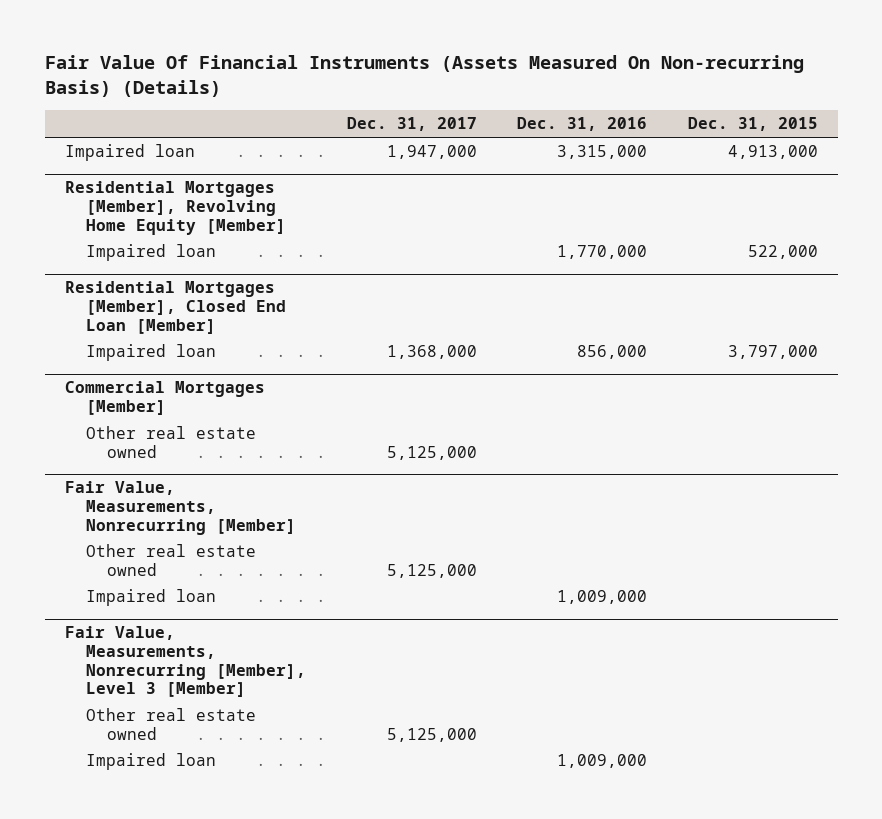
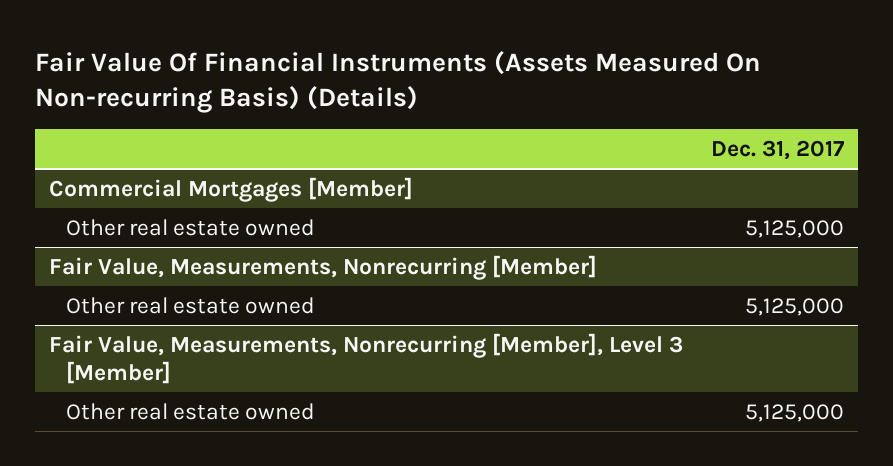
[517,117,648,132] Dec. 31, 2016 -> none
[687,117,818,132] Dec. 31, 2015 -> none
[64,144,195,162] Impaired loan -> none
[64,181,287,235] Residential Mortgages [Member], Revolving Home Equity [Member] -> none
[86,244,217,262] Impaired loan -> none
[64,281,287,334] Residential Mortgages [Member], Closed End Loan [Member] -> none
[86,344,217,362] Impaired loan -> none
[86,589,217,607] Impaired loan -> none
[86,753,217,771] Impaired loan -> none

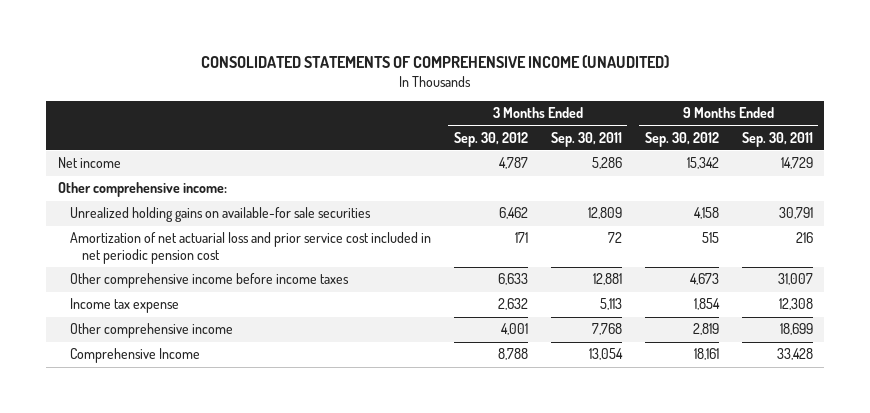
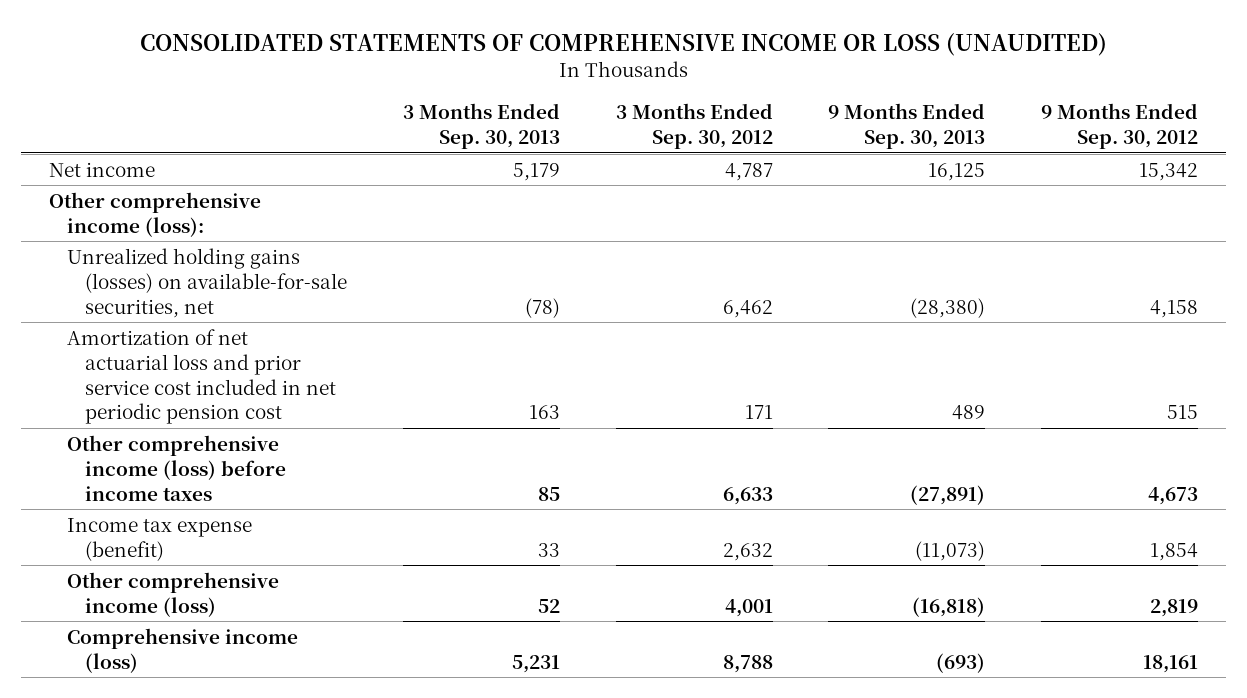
[201,55,670,69] CONSOLIDATED STATEMENTS OF COMPREHENSIVE INCOME (UNAUDITED) -> [139,33,1107,57] CONSOLIDATED STATEMENTS OF COMPREHENSIVE INCOME OR LOSS (UNAUDITED)
[550,131,622,147] Sep. 30, 2011 -> none
[741,131,813,147] Sep. 30, 2011 -> none
none -> [402,103,560,150] 3 Months Ended Sep. 30, 2013
none -> [828,103,986,150] 9 Months Ended Sep. 30, 2013
[57,182,227,198] Other comprehensive income: -> [49,191,262,237] Other comprehensive income (loss):
[69,207,371,223] Unrealized holding gains on available-for sale securities -> [67,247,347,318] Unrealized holding gains (losses) on available-for-sale securities, net
[69,273,349,289] Other comprehensive income before income taxes -> [67,434,286,501] Other comprehensive income (loss) before income taxes
[69,298,179,314] Income tax expense -> [67,517,253,561] Income tax expense (benefit)
[69,323,233,339] Other comprehensive income -> [67,571,280,617] Other comprehensive income (loss)
[69,348,200,364] Comprehensive Income -> [67,627,299,673] Comprehensive income (loss)

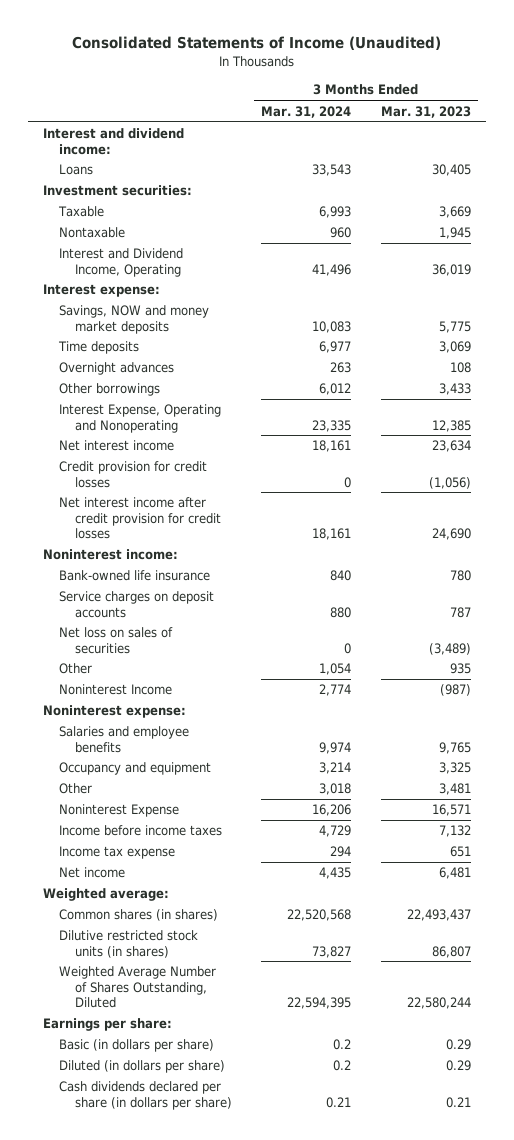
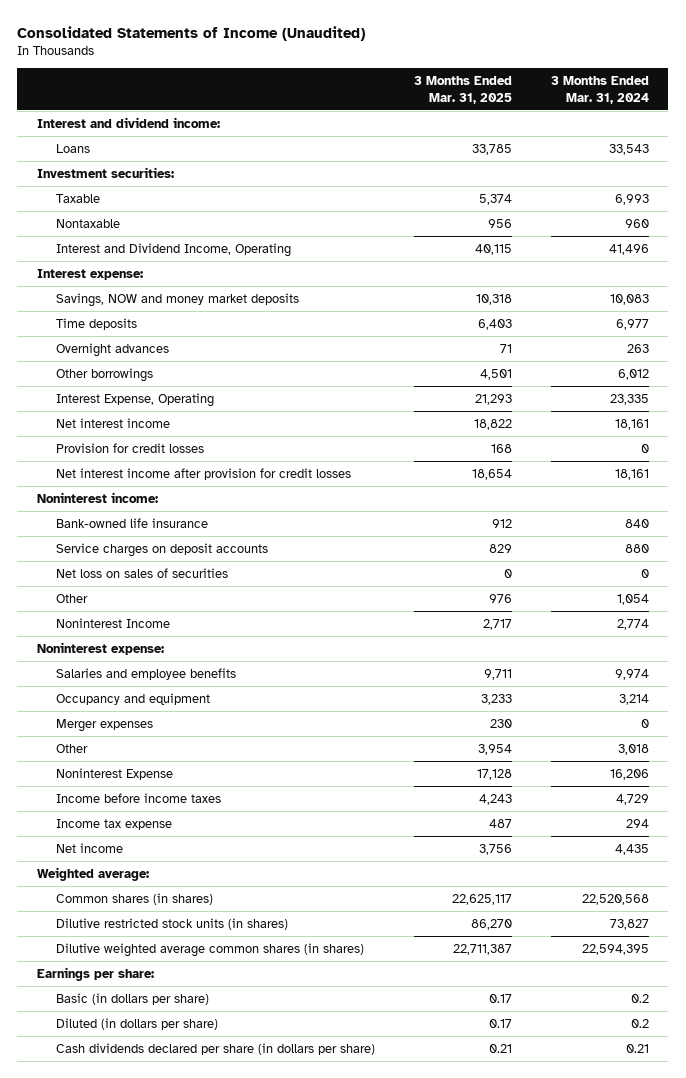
[380,105,471,118] Mar. 31, 2023 -> none
none -> [414,75,513,104] 3 Months Ended Mar. 31, 2025
[58,404,221,433] Interest Expense, Operating and Nonoperating -> [56,392,215,407] Interest Expense, Operating
[58,461,207,488] Credit provision for credit losses -> [56,442,205,453] Provision for credit losses
[58,497,221,539] Net interest income after credit provision for credit losses -> [56,467,352,480] Net interest income after provision for credit losses
none -> [56,718,154,732] Merger expenses
[58,966,216,1008] Weighted Average Number of Shares Outstanding, Diluted -> [56,942,365,957] Dilutive weighted average common shares (in shares)

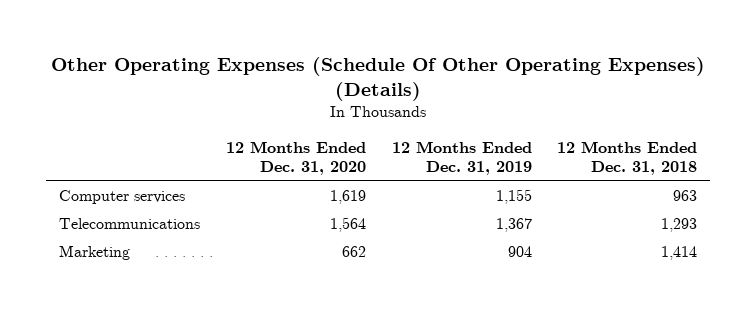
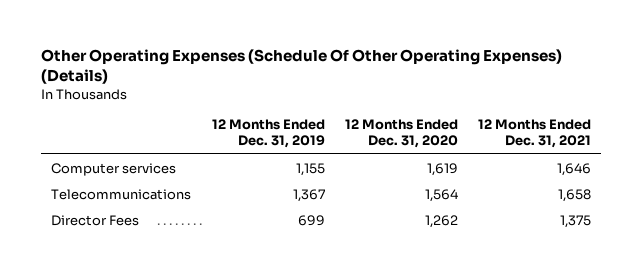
[557,140,698,176] 12 Months Ended Dec. 31, 2018 -> none
none -> [478,118,592,149] 12 Months Ended Dec. 31, 2021
[59,245,131,261] Marketing -> none
none -> [51,214,140,226] Director Fees

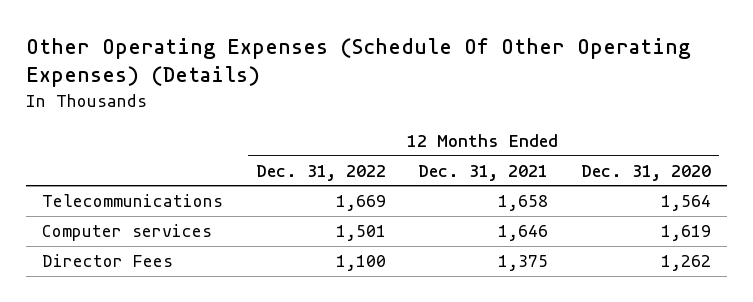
[211,118,325,149] 12 Months Ended Dec. 31, 2019 -> none
none -> [255,164,386,181] Dec. 31, 2022
[51,162,177,176] Computer services -> [42,224,213,242] Computer services

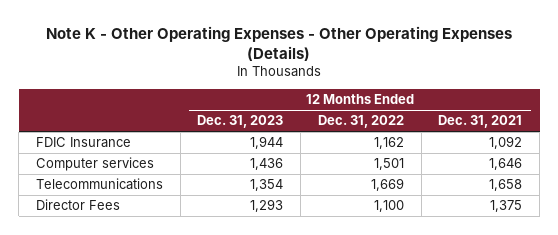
[25,38,691,88] Other Operating Expenses (Schedule Of Other Operating Expenses) (Details) -> [46,25,513,61] Note K - Other Operating Expenses - Other Operating Expenses (Details)
[581,164,712,181] Dec. 31, 2020 -> none
none -> [197,115,284,129] Dec. 31, 2023
none -> [35,137,131,149] FDIC Insurance
[42,194,224,208] Telecommunications -> [35,178,163,191] Telecommunications

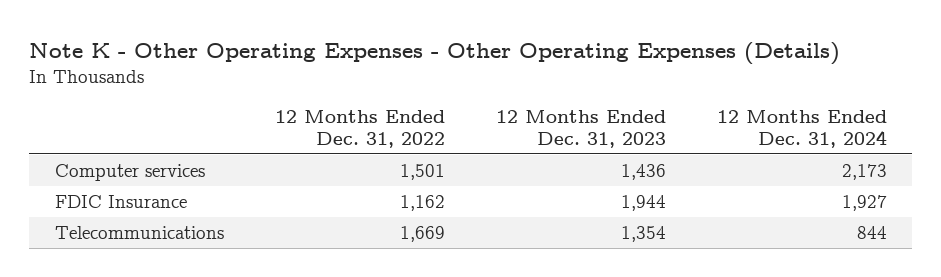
[438,115,523,129] Dec. 31, 2021 -> none
none -> [716,110,887,148] 12 Months Ended Dec. 31, 2024
[35,137,131,149] FDIC Insurance -> [54,194,187,208] FDIC Insurance
[35,199,120,211] Director Fees -> none

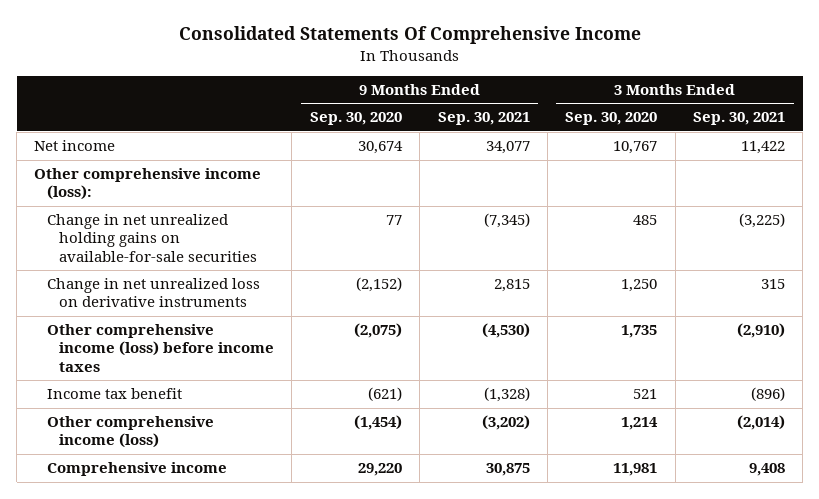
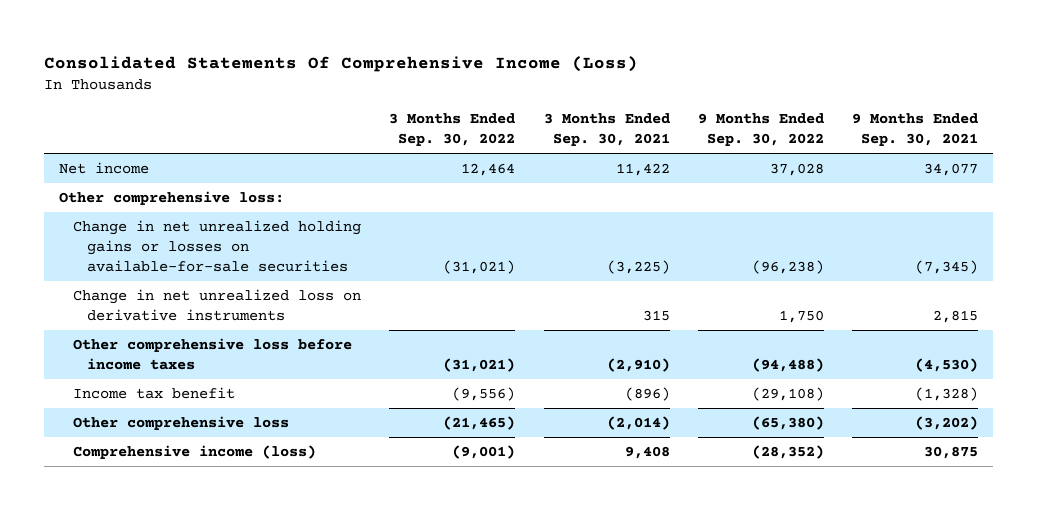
[178,26,641,45] Consolidated Statements Of Comprehensive Income -> [44,56,639,73] Consolidated Statements Of Comprehensive Income (Loss)
[309,112,402,126] Sep. 30, 2020 -> none
[565,112,658,126] Sep. 30, 2020 -> none
none -> [389,113,516,146] 3 Months Ended Sep. 30, 2022
none -> [697,113,824,146] 9 Months Ended Sep. 30, 2022
[34,168,262,201] Other comprehensive income (loss): -> [58,190,284,205] Other comprehensive loss:
[46,214,258,262] Change in net unrealized holding gains on available-for-sale securities -> [72,219,361,272] Change in net unrealized holding gains or losses on available-for-sale securities
[46,324,275,372] Other comprehensive income (loss) before income taxes -> [72,337,352,370] Other comprehensive loss before income taxes
[46,416,214,449] Other comprehensive income (loss) -> [72,415,289,430] Other comprehensive loss
[46,462,227,477] Comprehensive income -> [72,444,316,459] Comprehensive income (loss)

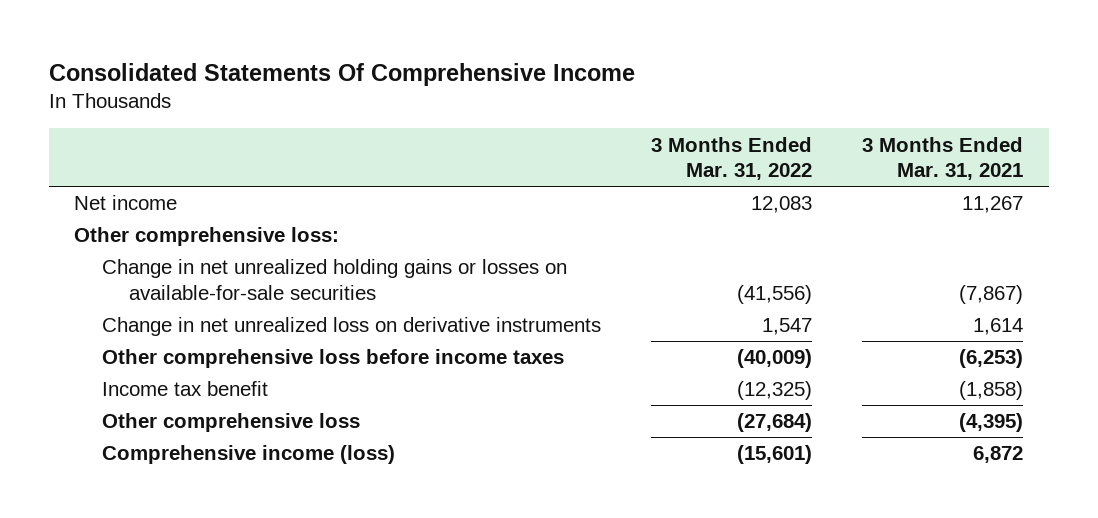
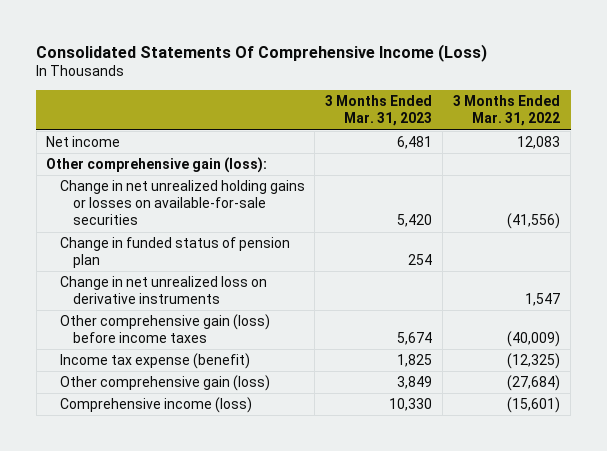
[49,62,636,86] Consolidated Statements Of Comprehensive Income -> [36,43,488,62] Consolidated Statements Of Comprehensive Income (Loss)
[862,136,1024,181] 3 Months Ended Mar. 31, 2021 -> none
none -> [325,95,433,127] 3 Months Ended Mar. 31, 2023
[74,227,340,247] Other comprehensive loss: -> [46,157,268,174] Other comprehensive gain (loss):
none -> [59,237,290,269] Change in funded status of pension plan
[101,349,564,369] Other comprehensive loss before income taxes -> [59,314,270,344] Other comprehensive gain (loss) before income taxes
[101,381,268,397] Income tax benefit -> [59,353,250,370] Income tax expense (benefit)
[101,413,360,433] Other comprehensive loss -> [59,375,270,392] Other comprehensive gain (loss)

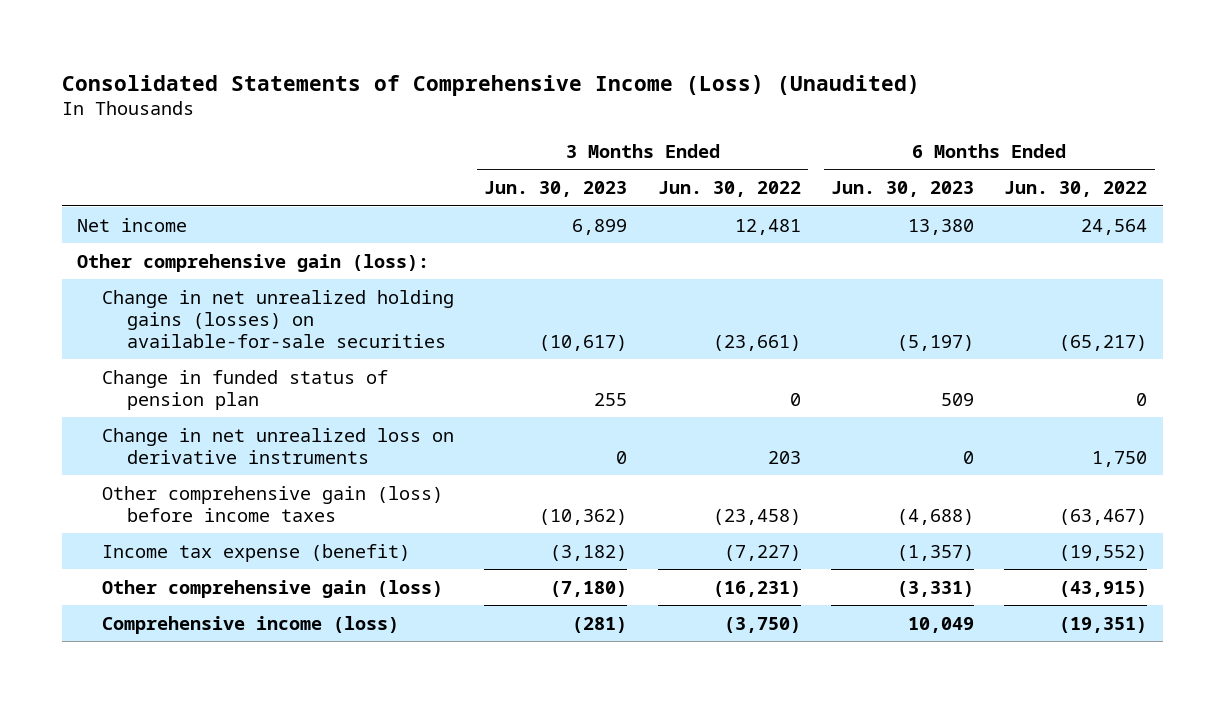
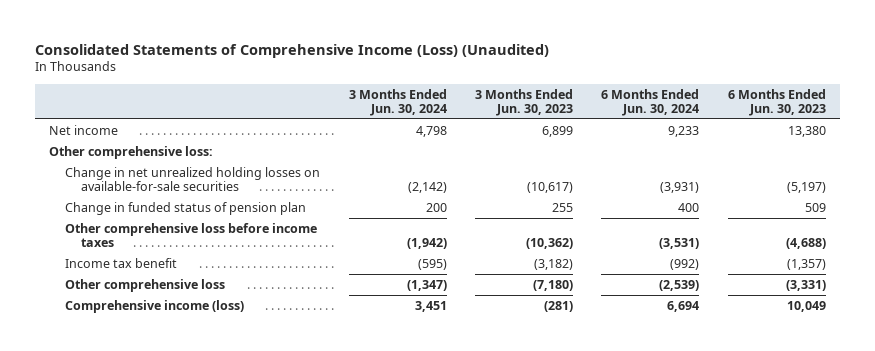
[657,181,801,198] Jun. 30, 2022 -> none
[1004,181,1148,198] Jun. 30, 2022 -> none
none -> [348,88,447,117] 3 Months Ended Jun. 30, 2024
none -> [601,88,700,117] 6 Months Ended Jun. 30, 2024
[77,253,430,272] Other comprehensive gain (loss): -> [49,145,214,159] Other comprehensive loss:
[102,289,455,348] Change in net unrealized holding gains (losses) on available-for-sale securities -> [65,166,321,192] Change in net unrealized holding losses on available-for-sale securities
[102,427,455,464] Change in net unrealized loss on derivative instruments -> none
[102,485,444,522] Other comprehensive gain (loss) before income taxes -> [65,222,318,248] Other comprehensive loss before income taxes
[102,543,411,562] Income tax expense (benefit) -> [65,257,178,268] Income tax benefit
[102,579,444,598] Other comprehensive gain (loss) -> [65,278,226,292] Other comprehensive loss

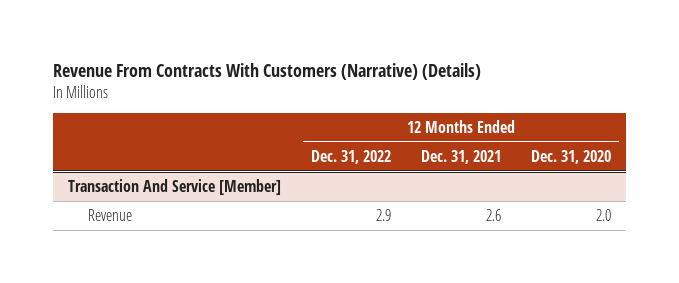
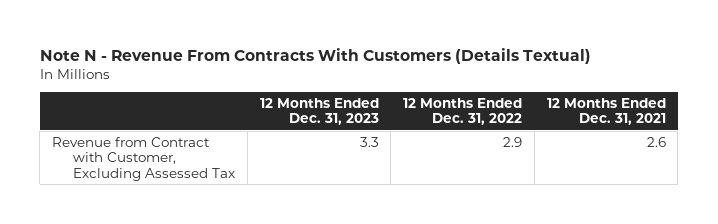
[52,62,481,80] Revenue From Contracts With Customers (Narrative) (Details) -> [39,47,591,64] Note N - Revenue From Contracts With Customers (Details Textual)
[531,149,612,164] Dec. 31, 2020 -> none
none -> [259,97,379,126] 12 Months Ended Dec. 31, 2023
[67,178,281,195] Transaction And Service [Member] -> none
[88,208,133,221] Revenue -> [52,136,236,181] Revenue from Contract with Customer, Excluding Assessed Tax

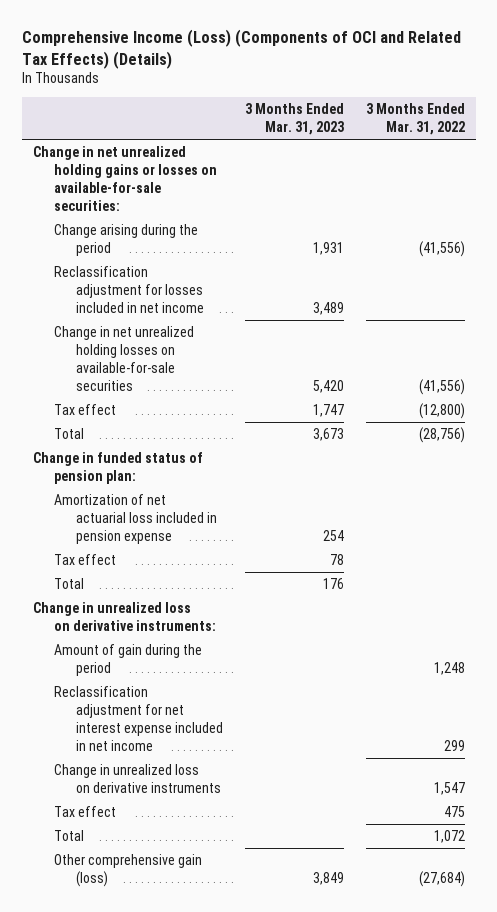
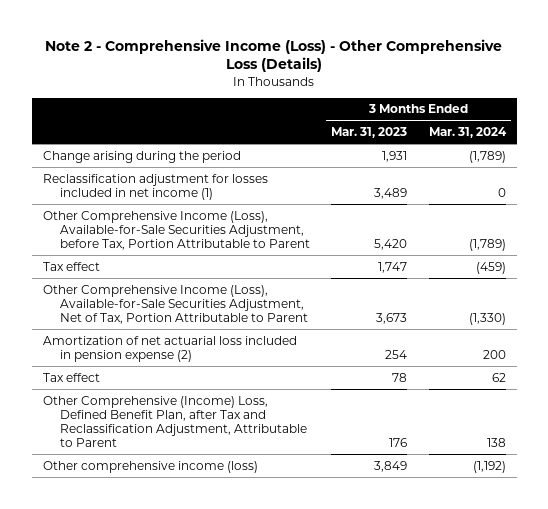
[21,29,461,69] Comprehensive Income (Loss) (Components of OCI and Related Tax Effects) (Details) -> [45,38,503,73] Note 2 - Comprehensive Income (Loss) - Other Comprehensive Loss (Details)
[365,103,465,136] 3 Months Ended Mar. 31, 2022 -> none
none -> [428,126,507,138] Mar. 31, 2024
[32,146,218,211] Change in net unrealized holding gains or losses on available-for-sale securities: -> none
[54,266,204,313] Reclassification adjustment for losses included in net income -> [42,173,268,200] Reclassification adjustment for losses included in net income (1)
[54,326,195,391] Change in net unrealized holding losses on available-for-sale securities -> [42,210,310,250] Other Comprehensive Income (Loss), Available-for-Sale Securities Adjustment, before Tax, Portion Attributable to Parent
[32,452,203,484] Change in funded status of pension plan: -> none
[54,428,85,440] Total -> [42,284,308,324] Other Comprehensive Income (Loss), Available-for-Sale Securities Adjustment, Net of Tax, Portion Attributable to Parent
[54,494,217,544] Amortization of net actuarial loss included in pension expense -> [42,335,297,362] Amortization of net actuarial loss included in pension expense (2)
[32,602,217,631] Change in unrealized loss on derivative instruments: -> none
[54,644,203,676] Amount of gain during the period -> none
[54,686,223,751] Reclassification adjustment for net interest expense included in net income -> none
[54,764,221,793] Change in unrealized loss on derivative instruments -> none
[54,806,117,818] Tax effect -> none
[54,830,85,842] Total -> none
[54,578,85,590] Total -> [42,395,307,447] Other Comprehensive (Income) Loss, Defined Benefit Plan, after Tax and Reclassification Adjustment, Attributable to Parent
[54,854,203,887] Other comprehensive gain (loss) -> [42,460,258,473] Other comprehensive income (loss)

